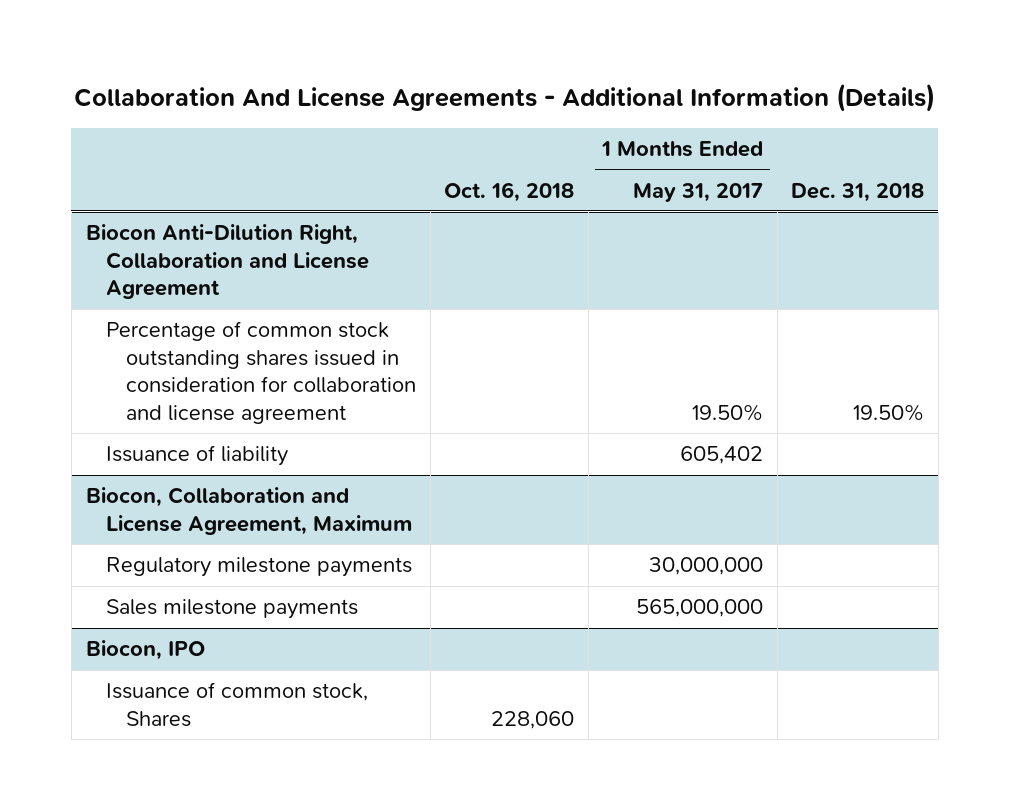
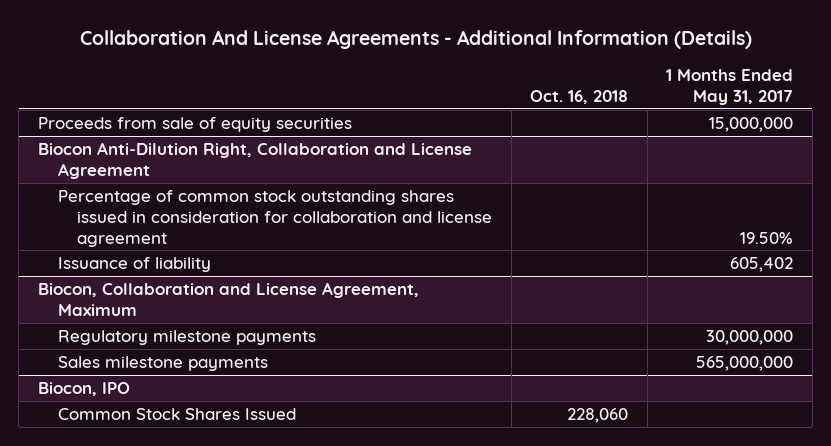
[791,182,925,202] Dec. 31, 2018 -> none
none -> [37,116,352,132] Proceeds from sale of equity securities
[105,682,368,727] Issuance of common stock, Shares -> [57,407,296,420] Common Stock Shares Issued

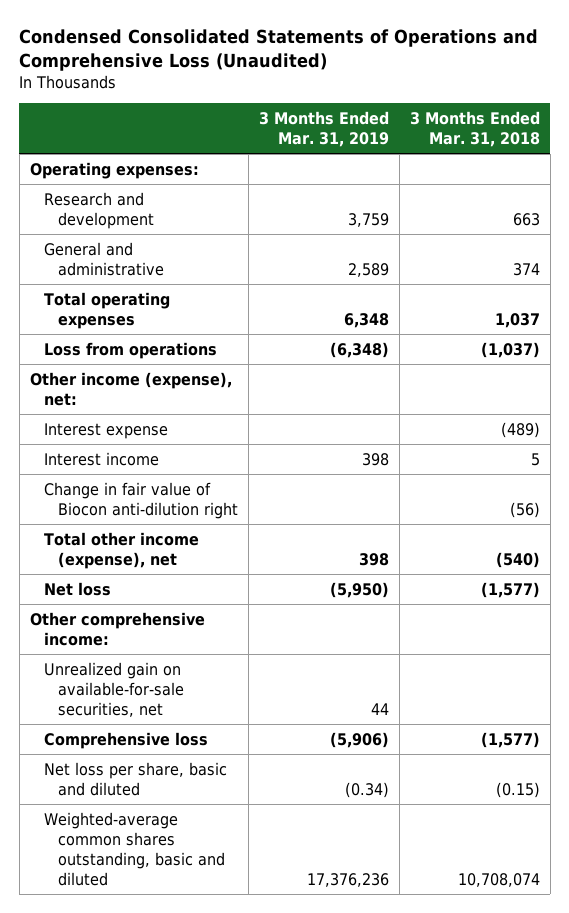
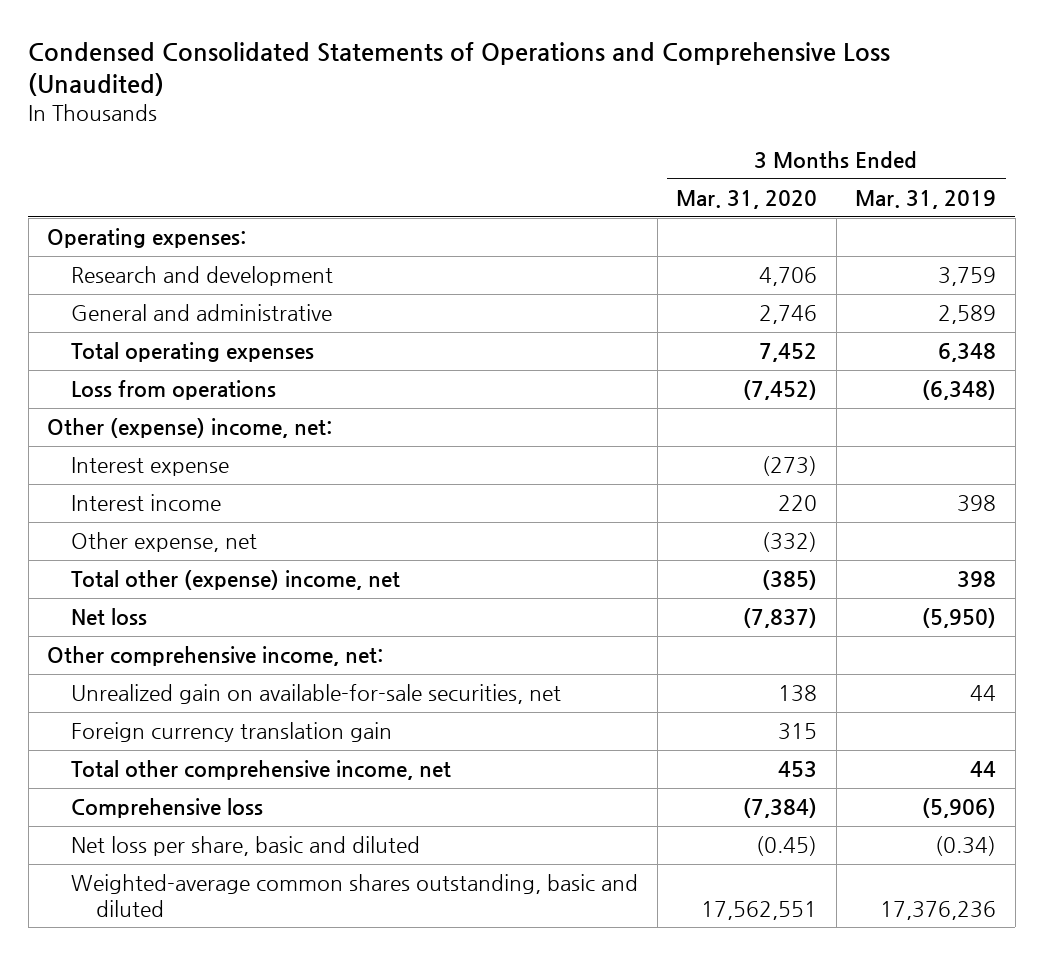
[409,110,540,147] 3 Months Ended Mar. 31, 2018 -> none
none -> [676,190,818,210] Mar. 31, 2020
[29,371,232,406] Other income (expense), net: -> [47,418,333,439] Other (expense) income, net:
[43,481,238,519] Change in fair value of Biocon anti-dilution right -> none
none -> [71,532,258,553] Other expense, net
[43,531,199,569] Total other income (expense), net -> [71,570,401,591] Total other (expense) income, net
[29,611,205,646] Other comprehensive income: -> [47,646,384,667] Other comprehensive income, net:
none -> [71,722,393,743] Foreign currency translation gain
none -> [71,760,452,781] Total other comprehensive income, net

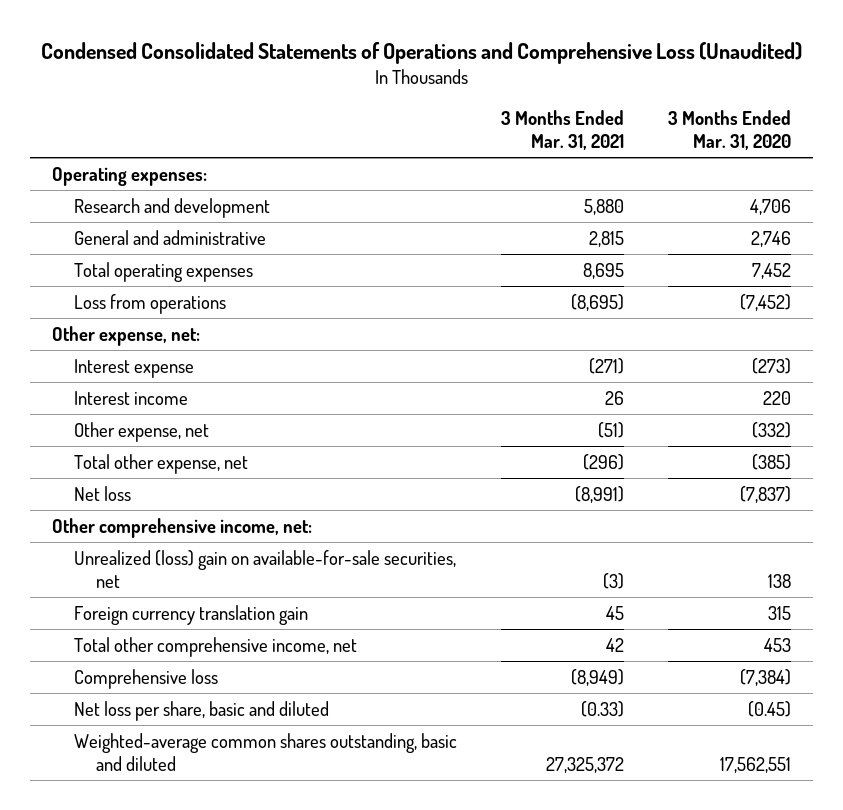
[855,190,997,210] Mar. 31, 2019 -> none
none -> [501,110,625,150] 3 Months Ended Mar. 31, 2021
[47,418,333,439] Other (expense) income, net: -> [51,325,200,346] Other expense, net:
[71,570,401,591] Total other (expense) income, net -> [74,453,249,474] Total other expense, net
[71,684,562,705] Unrealized gain on available-for-sale securities, net -> [74,549,457,588] Unrealized (loss) gain on available-for-sale securities, net

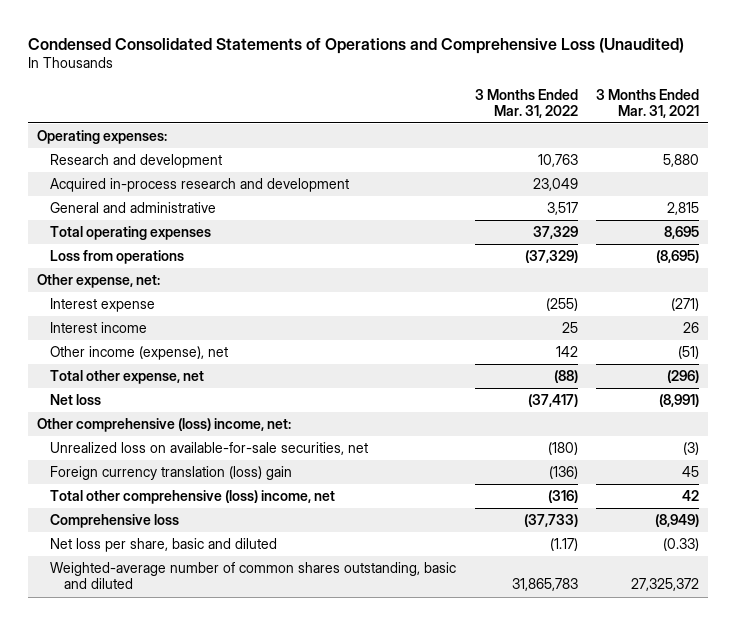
[668,110,792,150] 3 Months Ended Mar. 31, 2020 -> none
none -> [474,88,578,118] 3 Months Ended Mar. 31, 2022
none -> [50,178,350,193] Acquired in-process research and development
[74,421,210,442] Other expense, net -> [50,346,229,361] Other income (expense), net
[51,517,312,538] Other comprehensive income, net: -> [36,418,291,433] Other comprehensive (loss) income, net:
[74,549,457,588] Unrealized (loss) gain on available-for-sale securities, net -> [50,442,369,456] Unrealized loss on available-for-sale securities, net
[74,604,309,625] Foreign currency translation gain -> [50,466,293,481] Foreign currency translation (loss) gain
[74,636,358,657] Total other comprehensive income, net -> [50,490,336,505] Total other comprehensive (loss) income, net
[74,732,458,771] Weighted-average common shares outstanding, basic and diluted -> [50,562,457,590] Weighted-average number of common shares outstanding, basic and diluted

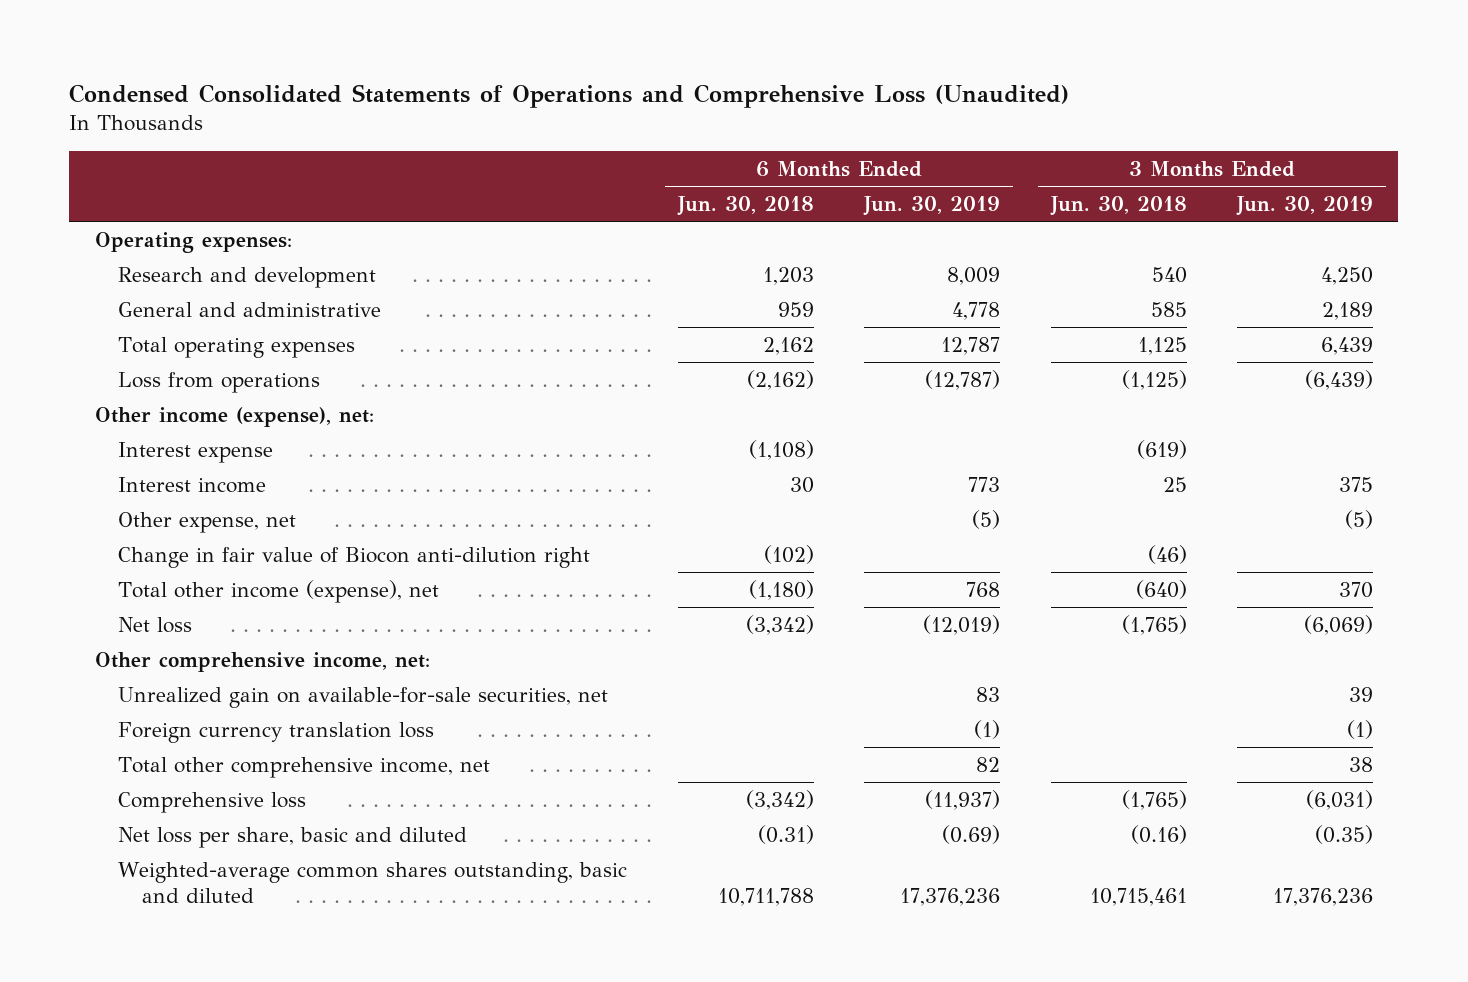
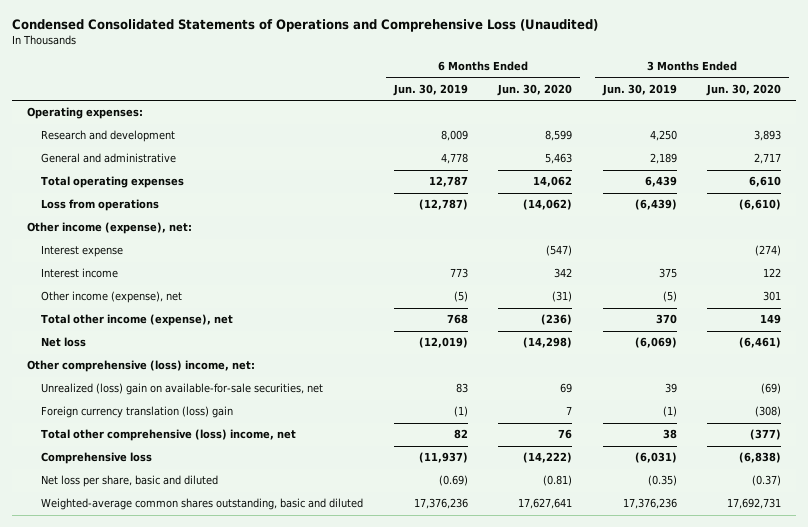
[676,195,814,216] Jun. 30, 2018 -> none
[1049,195,1187,216] Jun. 30, 2018 -> none
none -> [497,84,573,97] Jun. 30, 2020
none -> [705,84,781,97] Jun. 30, 2020
[118,546,591,568] Change in fair value of Biocon anti-dilution right -> none
[118,511,297,533] Other expense, net -> [41,291,183,304] Other income (expense), net
[94,651,430,672] Other comprehensive income, net: -> [26,360,255,373] Other comprehensive (loss) income, net:
[118,686,609,708] Unrealized gain on available-for-sale securities, net -> [41,383,324,396] Unrealized (loss) gain on available-for-sale securities, net
[118,721,435,743] Foreign currency translation loss -> [41,406,234,419] Foreign currency translation (loss) gain
[118,756,491,778] Total other comprehensive income, net -> [41,429,297,442] Total other comprehensive (loss) income, net

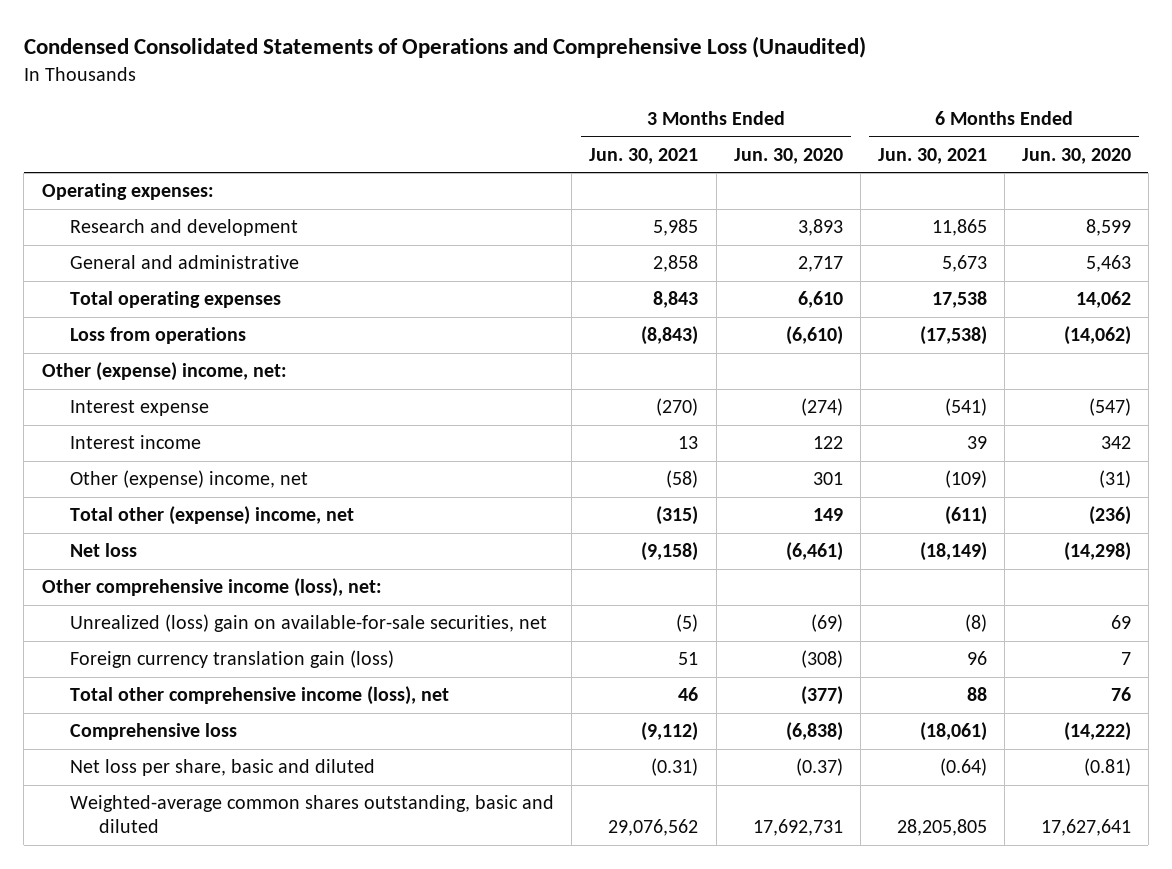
[392,84,468,97] Jun. 30, 2019 -> none
[601,84,677,97] Jun. 30, 2019 -> none
none -> [589,147,699,164] Jun. 30, 2021
none -> [877,147,987,164] Jun. 30, 2021
[26,222,192,235] Other income (expense), net: -> [41,362,287,382] Other (expense) income, net:
[41,291,183,304] Other income (expense), net -> [70,470,309,489] Other (expense) income, net
[41,314,234,327] Total other income (expense), net -> [70,506,355,526] Total other (expense) income, net
[26,360,255,373] Other comprehensive (loss) income, net: -> [41,578,382,598] Other comprehensive income (loss), net:
[41,406,234,419] Foreign currency translation (loss) gain -> [70,650,395,669] Foreign currency translation gain (loss)
[41,429,297,442] Total other comprehensive (loss) income, net -> [70,686,450,706] Total other comprehensive income (loss), net

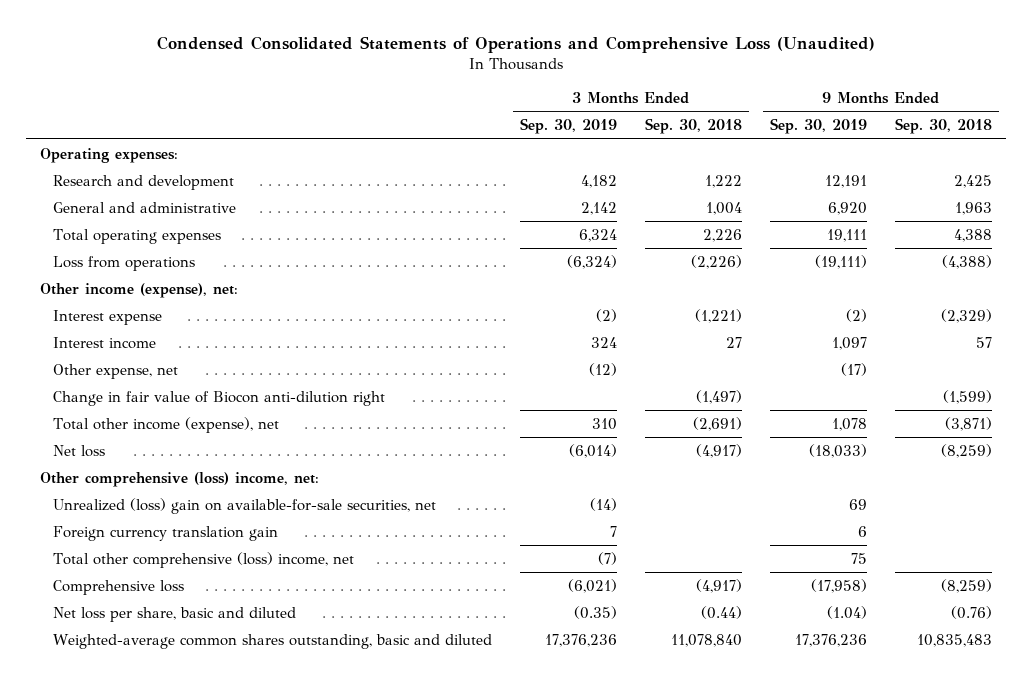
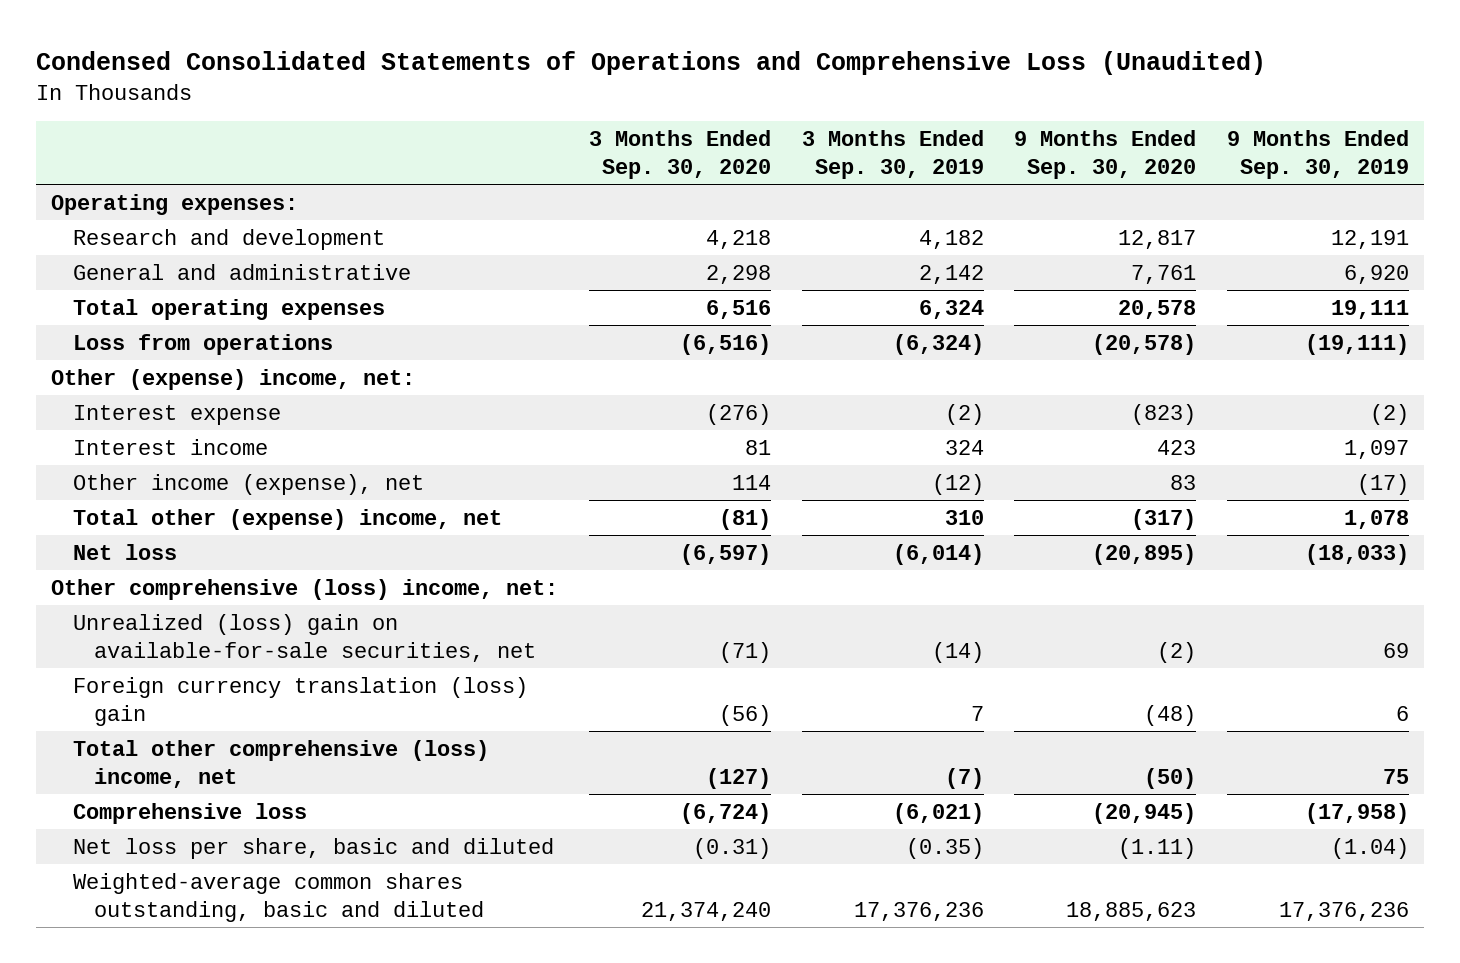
[644,118,742,135] Sep. 30, 2018 -> none
[895,118,993,135] Sep. 30, 2018 -> none
none -> [589,130,772,180] 3 Months Ended Sep. 30, 2020
none -> [1014,130,1197,180] 9 Months Ended Sep. 30, 2020
[39,282,238,298] Other income (expense), net: -> [51,368,416,390] Other (expense) income, net:
[52,390,385,406] Change in fair value of Biocon anti-dilution right -> none
[52,363,178,379] Other expense, net -> [72,473,424,495] Other income (expense), net
[52,416,279,433] Total other income (expense), net -> [72,508,502,530] Total other (expense) income, net
[52,525,278,541] Foreign currency translation gain -> [72,676,528,726] Foreign currency translation (loss) gain

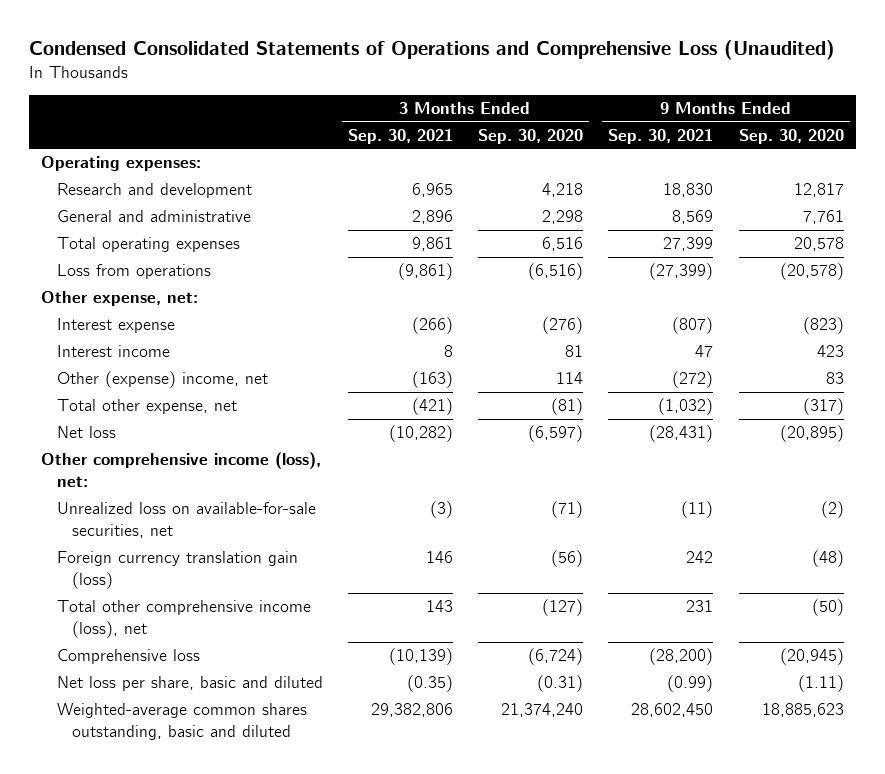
[801,130,984,180] 3 Months Ended Sep. 30, 2019 -> none
[1227,130,1410,180] 9 Months Ended Sep. 30, 2019 -> none
none -> [347,128,453,144] Sep. 30, 2021
none -> [608,128,714,144] Sep. 30, 2021
[51,368,416,390] Other (expense) income, net: -> [41,291,199,307] Other expense, net:
[72,473,424,495] Other income (expense), net -> [56,371,268,389] Other (expense) income, net
[72,508,502,530] Total other (expense) income, net -> [56,399,237,415] Total other expense, net
[51,578,559,600] Other comprehensive (loss) income, net: -> [41,452,322,488] Other comprehensive income (loss), net:
[72,613,536,662] Unrealized (loss) gain on available-for-sale securities, net -> [56,502,316,539] Unrealized loss on available-for-sale securities, net
[72,676,528,726] Foreign currency translation (loss) gain -> [56,551,298,590] Foreign currency translation gain (loss)
[72,739,489,788] Total other comprehensive (loss) income, net -> [56,600,311,639] Total other comprehensive income (loss), net

